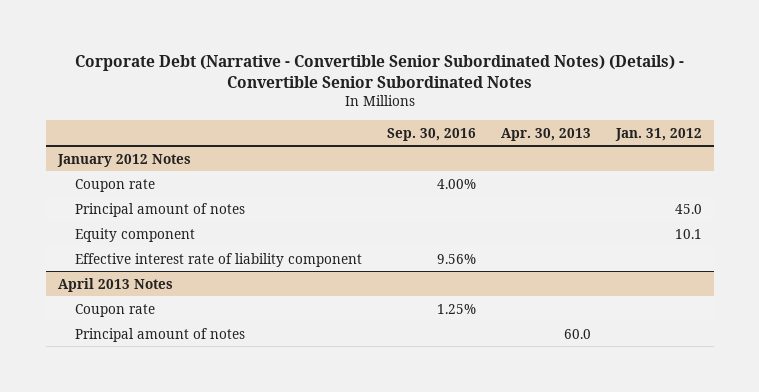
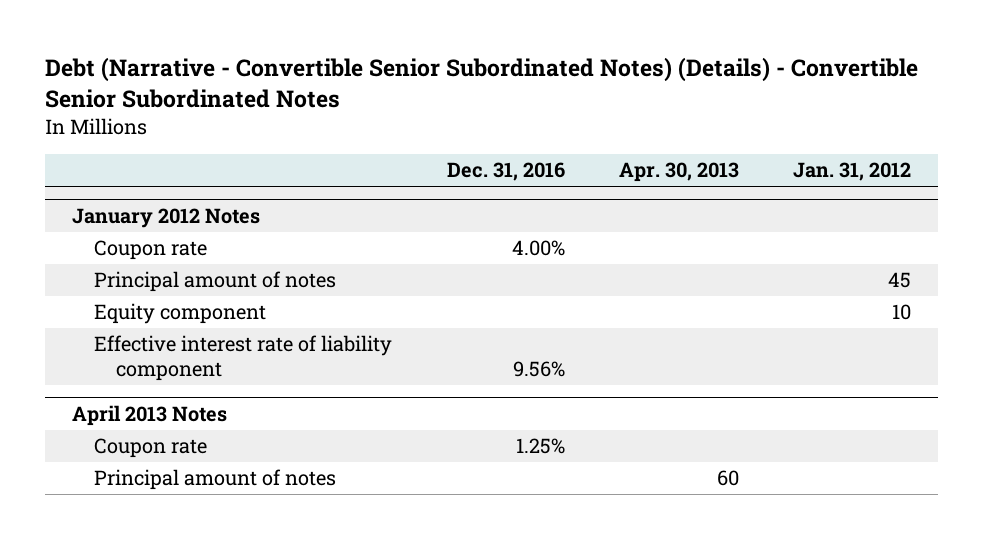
[74,54,684,88] Corporate Debt (Narrative - Convertible Senior Subordinated Notes) (Details) - Convertible Senior Subordinated Notes -> [45,57,919,109] Debt (Narrative - Convertible Senior Subordinated Notes) (Details) - Convertible Senior Subordinated Notes
[387,127,477,141] Sep. 30, 2016 -> none
none -> [446,162,565,182] Dec. 31, 2016
[674,203,702,214] 45.0 -> [888,272,912,289] 45
[674,228,702,239] 10.1 -> [892,304,912,321] 10
[563,328,591,339] 60.0 -> [716,470,739,487] 60

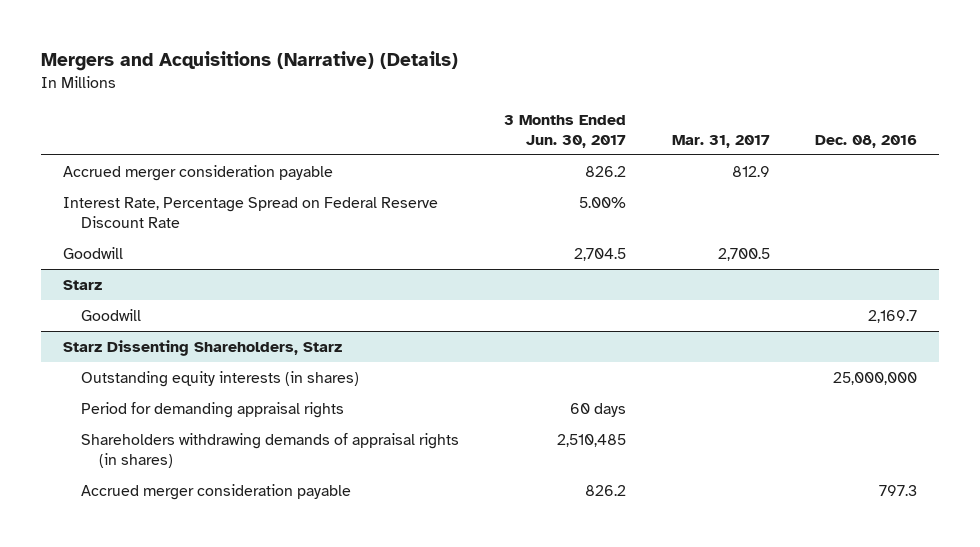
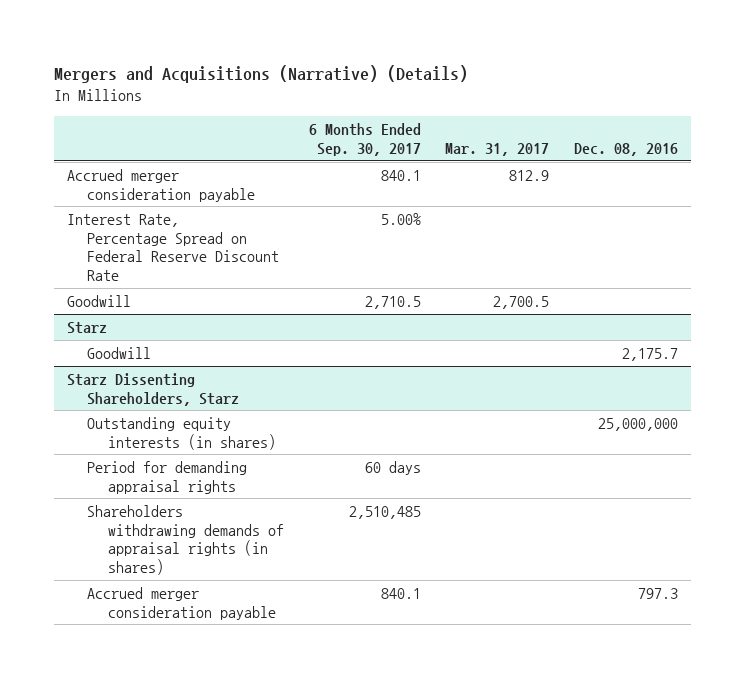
[504,114,627,148] 3 Months Ended Jun. 30, 2017 -> none
none -> [308,123,421,156] 6 Months Ended Sep. 30, 2017
[867,309,917,323] 2,169.7 -> [622,347,679,361] 2,175.7

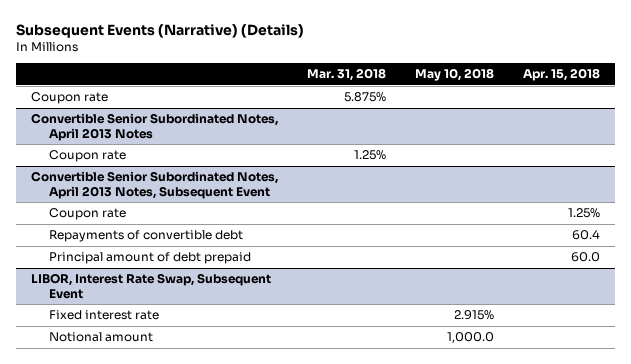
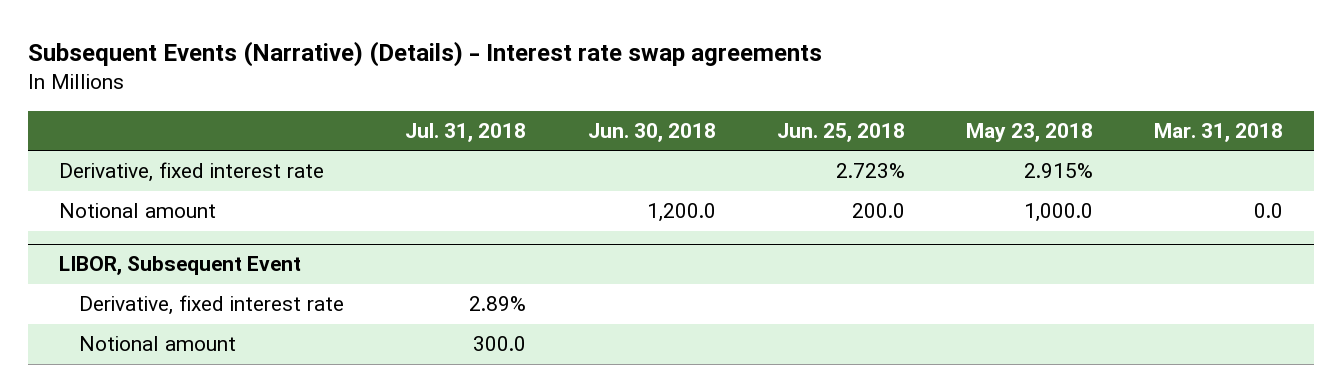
[16,23,305,38] Subsequent Events (Narrative) (Details) -> [28,41,823,68] Subsequent Events (Narrative) (Details) - Interest rate swap agreements
[414,68,494,82] May 10, 2018 -> none
[523,68,601,82] Apr. 15, 2018 -> none
none -> [405,122,527,142] Jul. 31, 2018
none -> [587,122,716,142] Jun. 30, 2018
none -> [776,122,905,142] Jun. 25, 2018
none -> [965,122,1093,142] May 23, 2018
[30,92,108,105] Coupon rate -> none
[30,113,278,141] Convertible Senior Subordinated Notes, April 2013 Notes -> none
[48,150,126,163] Coupon rate -> none
[30,171,278,199] Convertible Senior Subordinated Notes, April 2013 Notes, Subsequent Event -> none
[48,208,126,221] Coupon rate -> none
[48,230,243,243] Repayments of convertible debt -> none
[48,252,251,265] Principal amount of debt prepaid -> none
none -> [58,162,324,183] Derivative, fixed interest rate
none -> [58,203,216,219] Notional amount
[30,273,271,299] LIBOR, Interest Rate Swap, Subsequent Event -> [58,256,301,276] LIBOR, Subsequent Event
[48,310,159,321] Fixed interest rate -> [79,295,345,316] Derivative, fixed interest rate

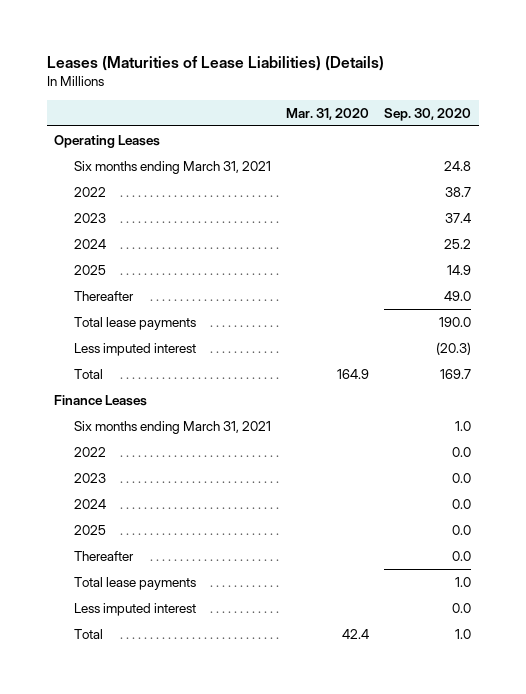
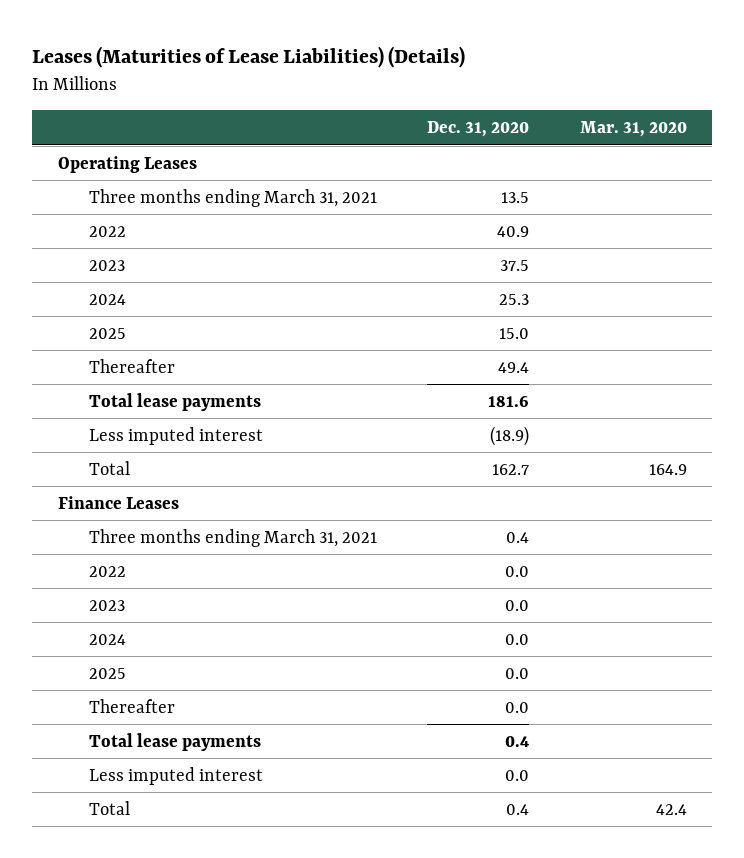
[384,107,472,121] Sep. 30, 2020 -> none
none -> [427,121,530,138] Dec. 31, 2020
[74,160,272,174] Six months ending March 31, 2021 -> [88,188,377,207] Three months ending March 31, 2021
[74,420,272,434] Six months ending March 31, 2021 -> [88,528,377,547] Three months ending March 31, 2021

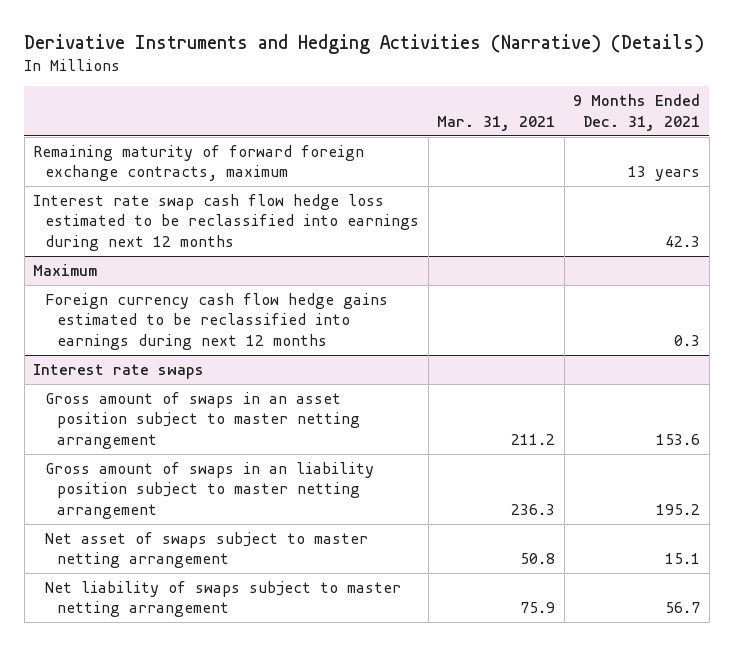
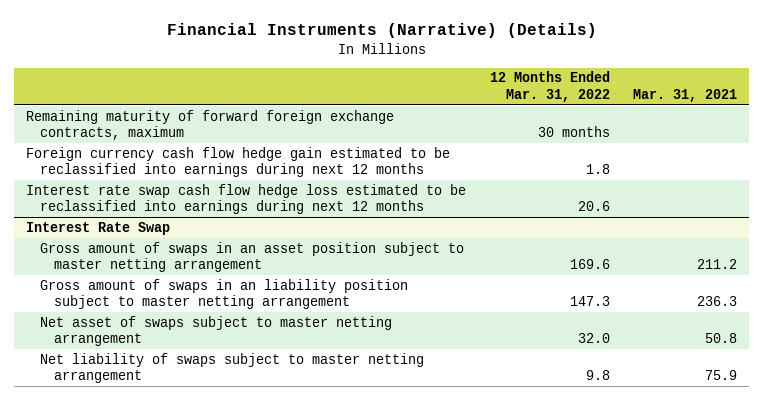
[24,34,705,55] Derivative Instruments and Hedging Activities (Narrative) (Details) -> [166,23,597,39] Financial Instruments (Narrative) (Details)
[573,94,701,131] 9 Months Ended Dec. 31, 2021 -> none
none -> [489,71,610,102] 12 Months Ended Mar. 31, 2022
none -> [26,146,451,178] Foreign currency cash flow hedge gain estimated to be reclassified into earnings during next 12 months
[33,263,98,276] Maximum -> none
[45,292,389,350] Foreign currency cash flow hedge gains estimated to be reclassified into earnings during next 12 months -> none
[33,363,205,379] Interest rate swaps -> [26,221,171,235] Interest Rate Swap

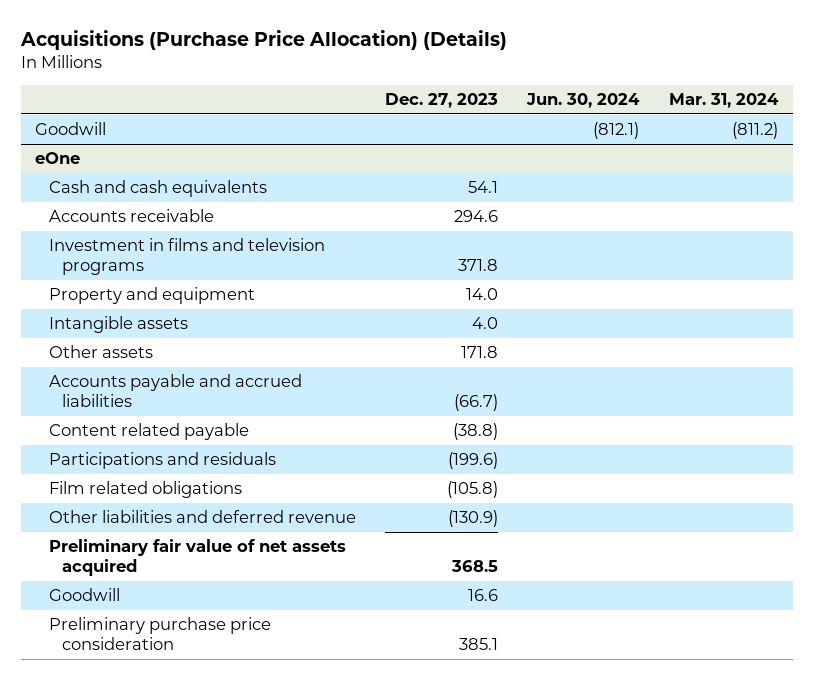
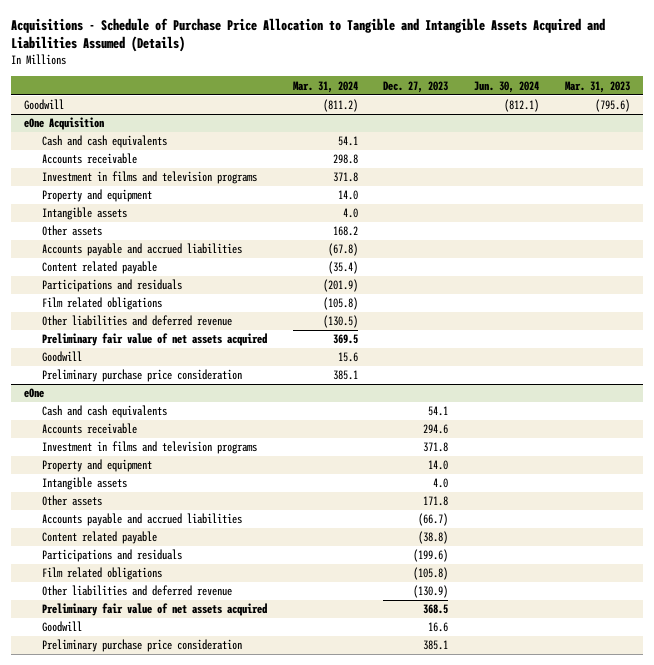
[19,30,507,51] Acquisitions (Purchase Price Allocation) (Details) -> [10,17,605,53] Acquisitions - Schedule of Purchase Price Allocation to Tangible and Intangible Assets Acquired and Liabilities Assumed (Details)
none -> [565,80,631,93] Mar. 31, 2023
none -> [23,117,104,131] eOne Acquisition
none -> [41,135,167,149] Cash and cash equivalents
none -> [41,153,137,165] Accounts receivable
none -> [41,171,257,185] Investment in films and television programs
none -> [41,189,152,203] Property and equipment
none -> [41,207,127,221] Intangible assets
none -> [41,225,102,237] Other assets
none -> [41,243,242,257] Accounts payable and accrued liabilities
none -> [41,261,157,275] Content related payable
none -> [41,279,182,293] Participations and residuals
none -> [41,297,162,311] Film related obligations
none -> [41,315,232,327] Other liabilities and deferred revenue
none -> [41,333,267,347] Preliminary fair value of net assets acquired
none -> [41,351,82,363] Goodwill
none -> [41,369,242,383] Preliminary purchase price consideration

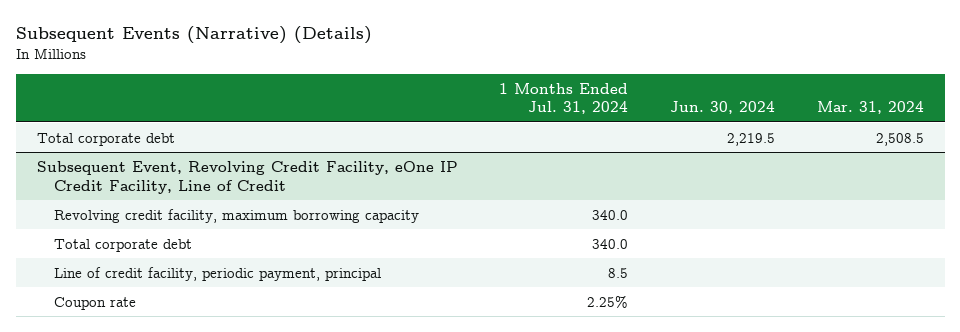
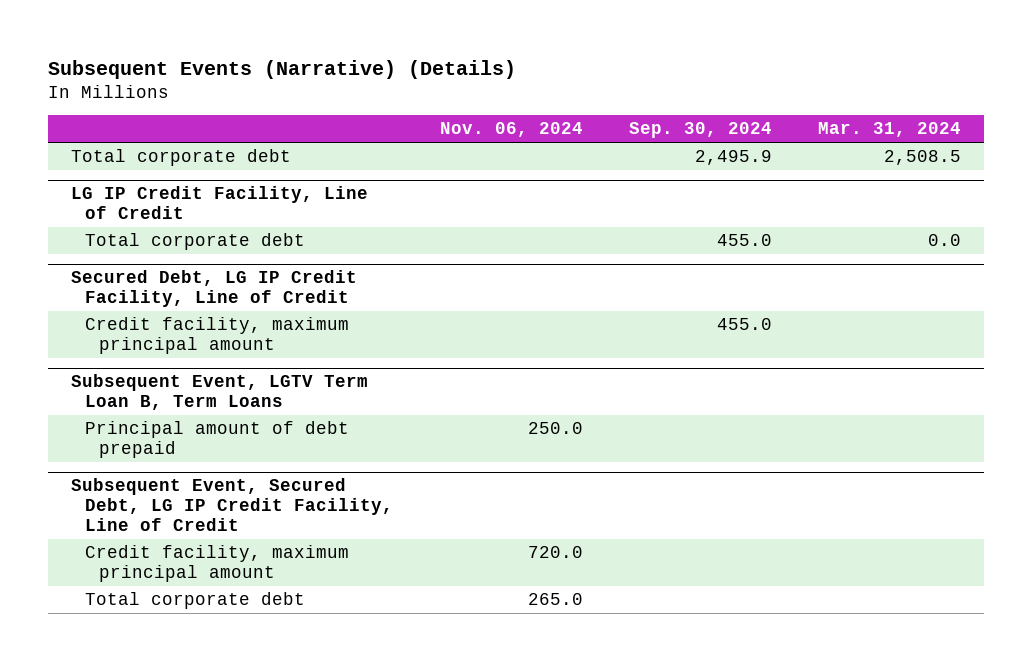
[499,82,629,115] 1 Months Ended Jul. 31, 2024 -> none
[670,101,776,115] Jun. 30, 2024 -> none
none -> [439,122,583,138] Nov. 06, 2024
none -> [628,122,772,139] Sep. 30, 2024
none -> [71,186,369,220] LG IP Credit Facility, Line of Credit
none -> [85,233,306,251] Total corporate debt
none -> [71,270,358,308] Secured Debt, LG IP Credit Facility, Line of Credit
none -> [85,317,350,355] Credit facility, maximum principal amount
none -> [71,374,369,411] Subsequent Event, LGTV Term Loan B, Term Loans
none -> [85,421,350,459] Principal amount of debt prepaid
[36,160,458,194] Subsequent Event, Revolving Credit Facility, eOne IP Credit Facility, Line of Credit -> [71,478,394,532] Subsequent Event, Secured Debt, LG IP Credit Facility, Line of Credit
[54,208,420,223] Revolving credit facility, maximum borrowing capacity -> [85,545,350,583] Credit facility, maximum principal amount
[54,266,382,281] Line of credit facility, periodic payment, principal -> none
[54,296,137,310] Coupon rate -> none

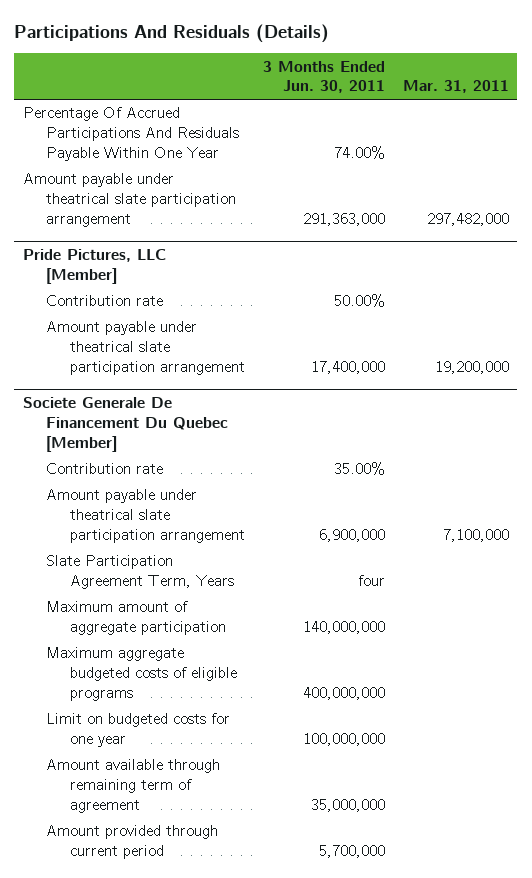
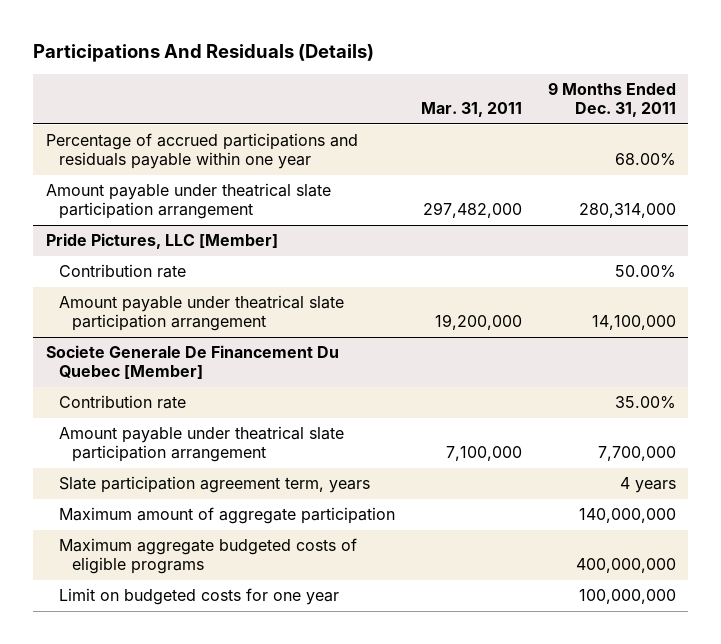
[262,60,385,94] 3 Months Ended Jun. 30, 2011 -> none
none -> [547,82,676,118] 9 Months Ended Dec. 31, 2011
[23,107,240,162] Percentage Of Accrued Participations And Residuals Payable Within One Year -> [45,133,358,170] Percentage of accrued participations and residuals payable within one year
[46,555,234,590] Slate Participation Agreement Term, Years -> [59,476,371,494] Slate participation agreement term, years
[46,759,221,814] Amount available through remaining term of agreement -> none
[46,825,219,860] Amount provided through current period -> none

